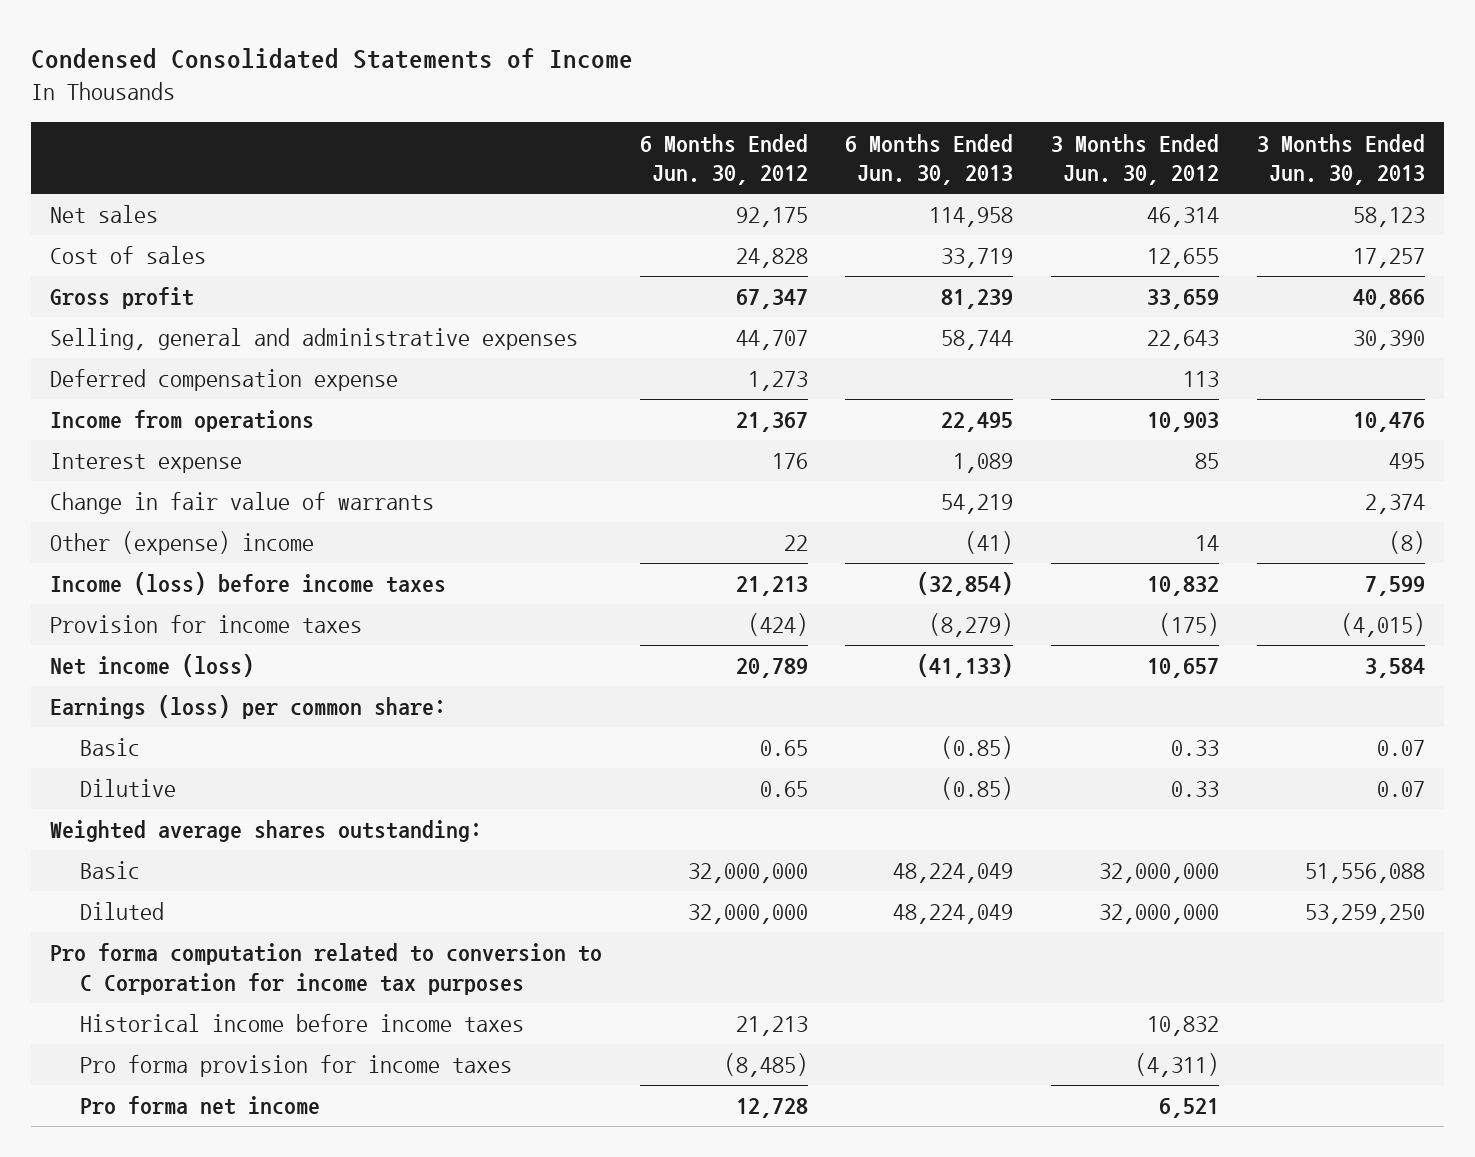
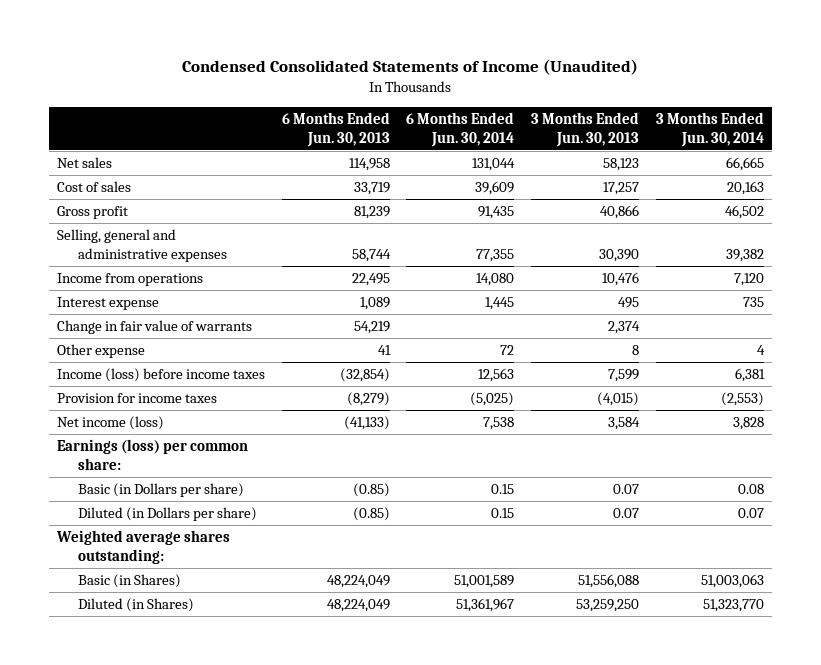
[31,48,634,70] Condensed Consolidated Statements of Income -> [182,58,639,75] Condensed Consolidated Statements of Income (Unaudited)
[639,133,808,186] 6 Months Ended Jun. 30, 2012 -> none
[1051,133,1220,186] 3 Months Ended Jun. 30, 2012 -> none
none -> [406,111,515,147] 6 Months Ended Jun. 30, 2014
none -> [655,111,764,147] 3 Months Ended Jun. 30, 2014
[49,369,398,392] Deferred compensation expense -> none
[49,531,314,556] Other (expense) income -> [56,344,145,359] Other expense
[965,531,1014,555] (41) -> [377,345,391,356] 41
[1388,531,1425,555] (8) -> [632,345,640,356] 8
[80,738,141,757] Basic -> [77,483,244,498] Basic (in Dollars per share)
[80,779,177,798] Dilutive -> [77,507,257,522] Diluted (in Dollars per share)
[49,943,602,995] Pro forma computation related to conversion to C Corporation for income tax purposes -> none
[80,1014,525,1033] Historical income before income taxes -> none
[80,1055,513,1078] Pro forma provision for income taxes -> none
[80,1096,321,1116] Pro forma net income -> none
[80,861,141,880] Basic -> [77,574,181,589] Basic (in Shares)
[80,902,165,921] Diluted -> [77,598,194,613] Diluted (in Shares)

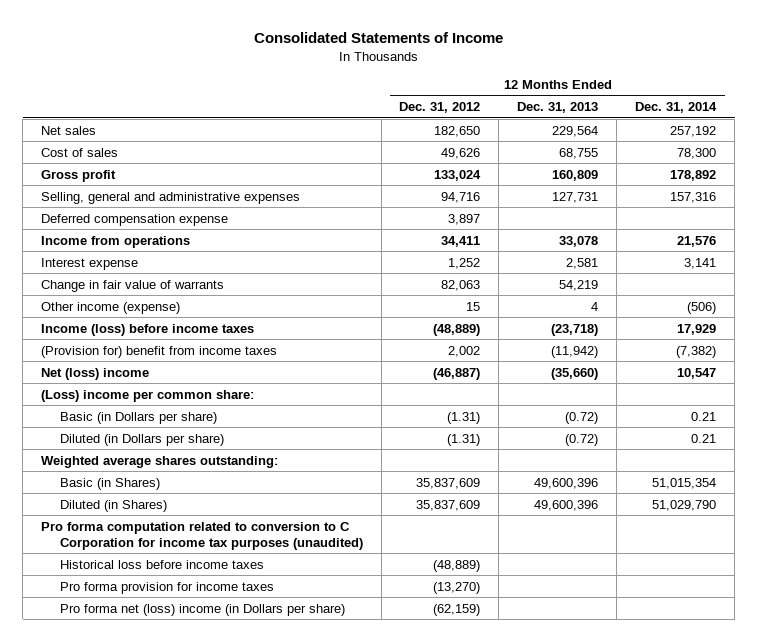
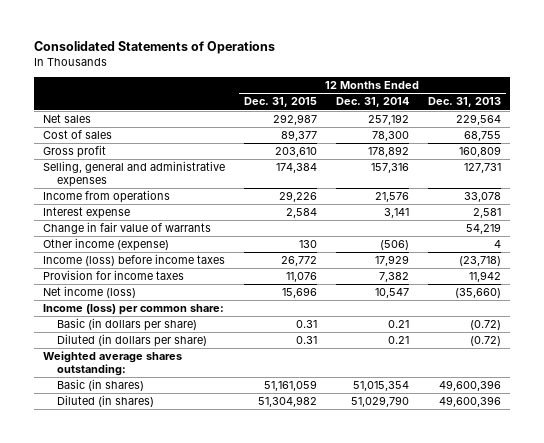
[253,32,503,44] Consolidated Statements of Income -> [33,40,275,54] Consolidated Statements of Operations
[399,102,481,114] Dec. 31, 2012 -> none
none -> [244,97,318,108] Dec. 31, 2015
[41,213,229,226] Deferred compensation expense -> none
[41,345,278,358] (Provision for) benefit from income taxes -> [43,270,185,281] Provision for income taxes
[551,345,599,358] (11,942) -> [468,271,501,283] 11,942
[676,345,717,358] (7,382) -> [378,272,409,283] 7,382
[41,367,150,380] Net (loss) income -> [43,286,137,299] Net income (loss)
[41,389,255,402] (Loss) income per common share: -> [43,304,225,316] Income (loss) per common share:
[59,411,217,424] Basic (in Dollars per share) -> [57,318,198,332] Basic (in dollars per share)
[59,433,224,446] Diluted (in Dollars per share) -> [57,334,208,348] Diluted (in dollars per share)
[41,521,363,550] Pro forma computation related to conversion to C Corporation for income tax purposes (unaudited) -> none
[59,559,264,569] Historical loss before income taxes -> none
[59,581,274,594] Pro forma provision for income taxes -> none
[59,603,345,616] Pro forma net (loss) income (in Dollars per share) -> none
[59,477,160,490] Basic (in Shares) -> [57,379,145,392] Basic (in shares)
[59,499,167,512] Diluted (in Shares) -> [57,395,155,408] Diluted (in shares)

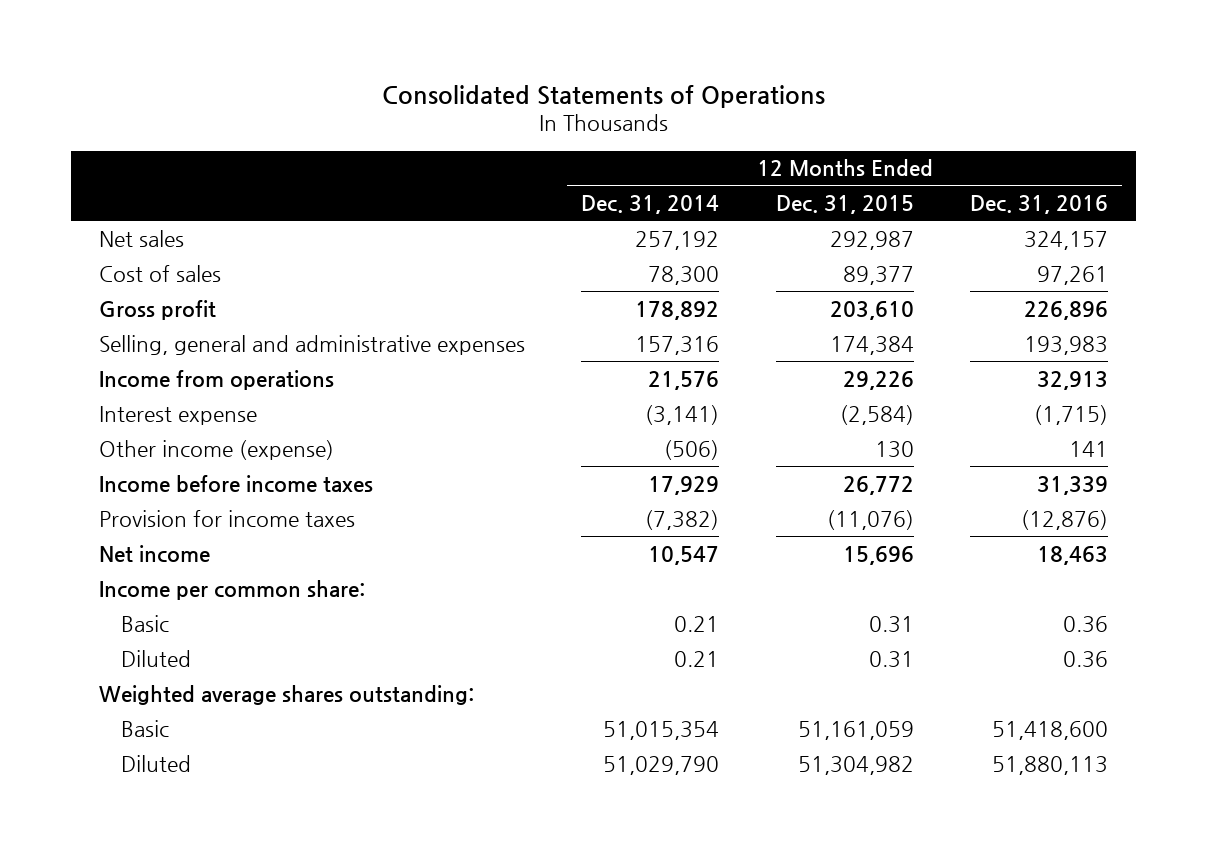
[427,97,501,108] Dec. 31, 2013 -> none
none -> [970,195,1109,215] Dec. 31, 2016
[43,222,212,235] Change in fair value of warrants -> none
[286,208,318,219] 2,584 -> [839,404,914,425] (2,584)
[383,208,409,219] 3,141 -> [645,404,720,425] (3,141)
[43,254,226,267] Income (loss) before income taxes -> [99,474,374,493] Income before income taxes
[286,272,318,283] 11,076 -> [826,509,914,530] (11,076)
[378,272,409,283] 7,382 -> [645,509,720,530] (7,382)
[43,286,137,299] Net income (loss) -> [99,544,211,563] Net income
[43,304,225,316] Income (loss) per common share: -> [99,579,366,600] Income per common share:
[57,318,198,332] Basic (in dollars per share) -> [120,614,169,632] Basic
[57,334,208,348] Diluted (in dollars per share) -> [120,649,191,667] Diluted
[57,379,145,392] Basic (in shares) -> [120,719,169,737] Basic
[57,395,155,408] Diluted (in shares) -> [120,754,191,772] Diluted

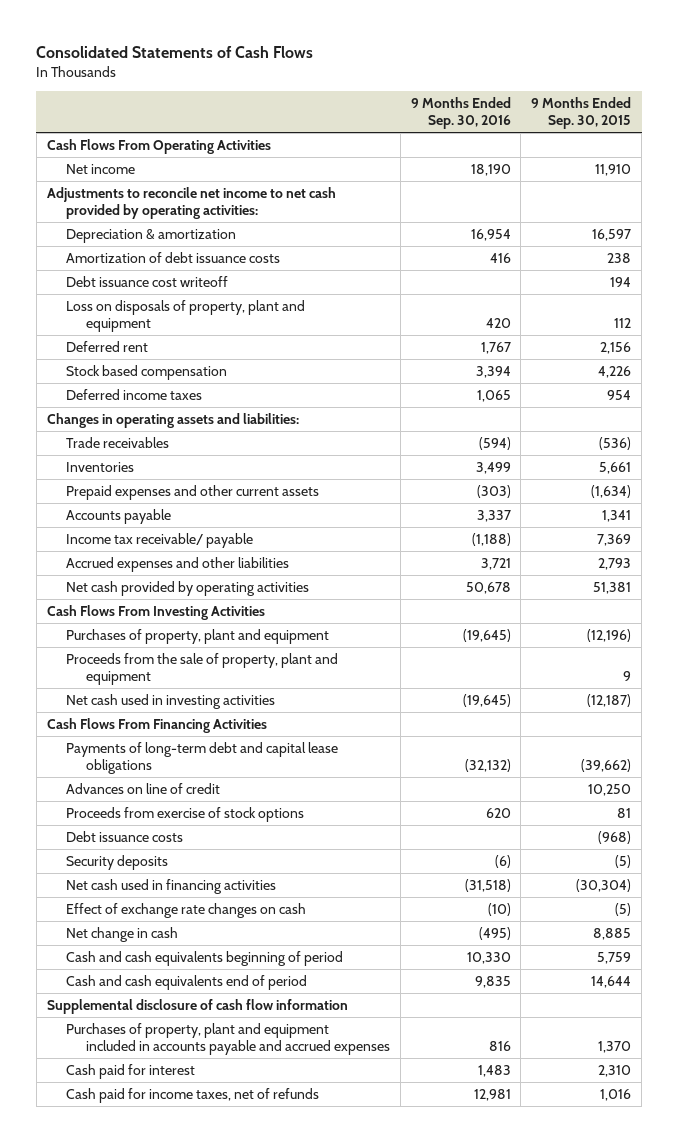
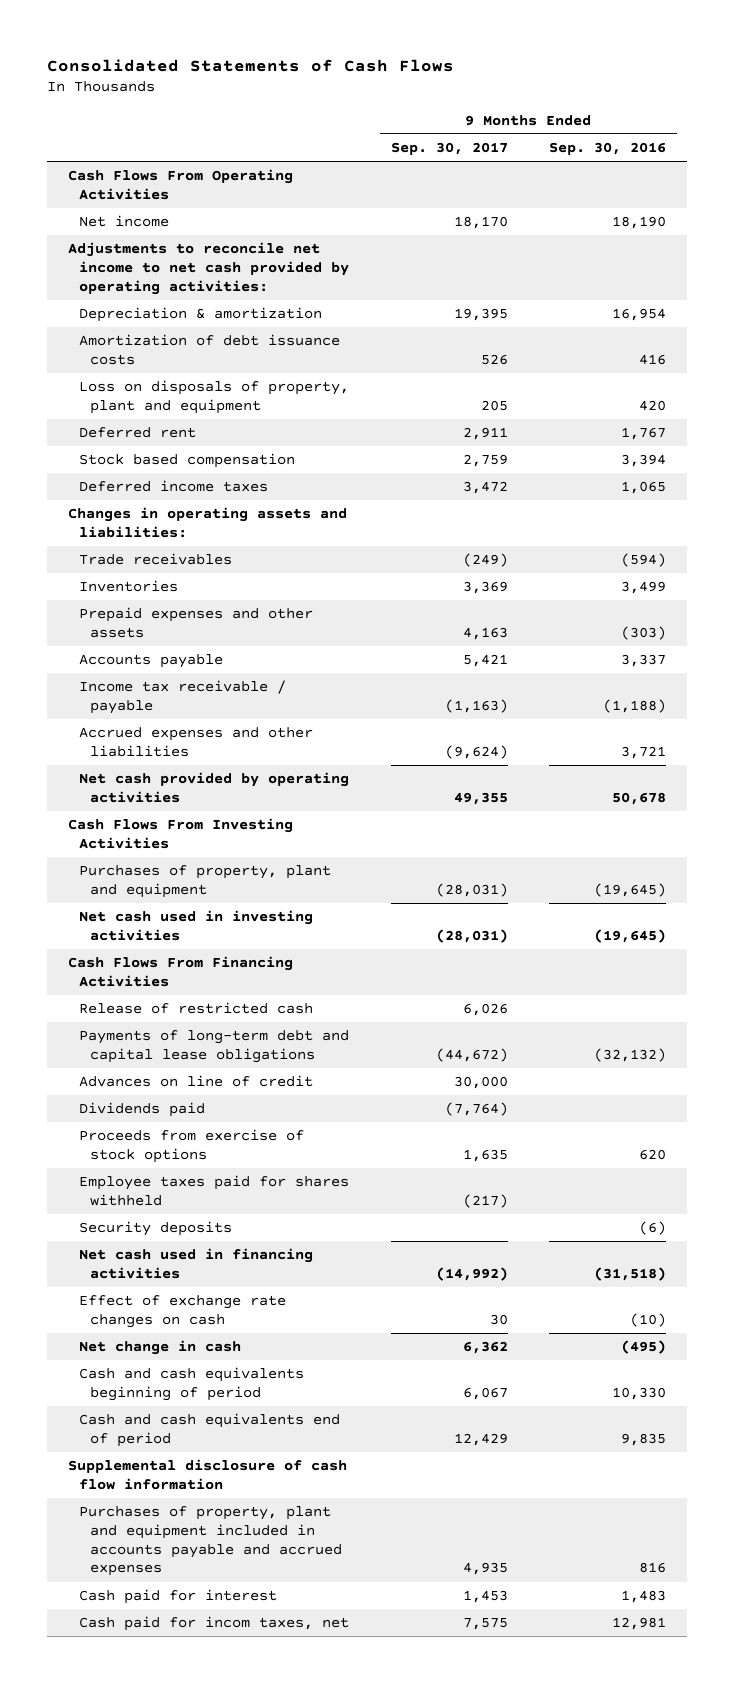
[531,96,632,130] 9 Months Ended Sep. 30, 2015 -> none
none -> [390,142,508,156] Sep. 30, 2017
[66,275,229,287] Debt issuance cost writeoff -> none
[66,484,320,500] Prepaid expenses and other current assets -> [78,607,313,638] Prepaid expenses and other assets
[66,532,254,548] Income tax receivable/ payable -> [78,680,286,714] Income tax receivable / payable
[66,652,339,686] Proceeds from the sale of property, plant and equipment -> none
none -> [78,1002,313,1015] Release of restricted cash
none -> [78,1102,205,1118] Dividends paid
[66,830,184,842] Debt issuance costs -> none
none -> [78,1175,349,1206] Employee taxes paid for shares withheld
[66,1087,320,1103] Cash paid for income taxes, net of refunds -> [78,1616,349,1632] Cash paid for incom taxes, net

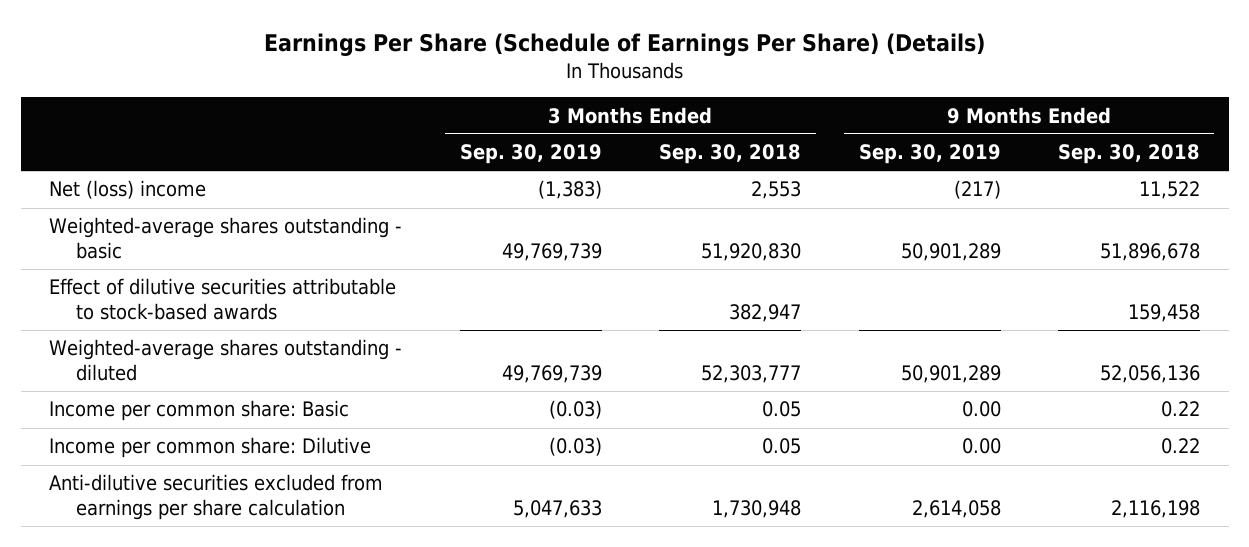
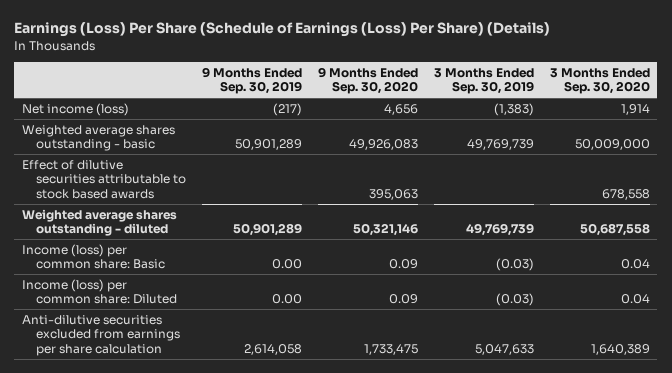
[263,33,985,57] Earnings Per Share (Schedule of Earnings Per Share) (Details) -> [14,22,551,38] Earnings (Loss) Per Share (Schedule of Earnings (Loss) Per Share) (Details)
[659,144,802,165] Sep. 30, 2018 -> none
[1057,144,1200,165] Sep. 30, 2018 -> none
none -> [317,66,418,95] 9 Months Ended Sep. 30, 2020
none -> [549,67,650,95] 3 Months Ended Sep. 30, 2020
[49,180,207,200] Net (loss) income -> [22,102,130,116] Net income (loss)
[49,217,403,260] Weighted-average shares outstanding - basic -> [22,124,176,152] Weighted average shares outstanding - basic
[49,278,397,321] Effect of dilutive securities attributable to stock-based awards -> [22,159,187,199] Effect of dilutive securities attributable to stock based awards
[49,339,403,382] Weighted-average shares outstanding - diluted -> [22,208,178,237] Weighted average shares outstanding - diluted
[49,400,350,422] Income per common share: Basic -> [22,243,166,270] Income (loss) per common share: Basic
[49,437,372,459] Income per common share: Dilutive -> [22,278,178,305] Income (loss) per common share: Diluted

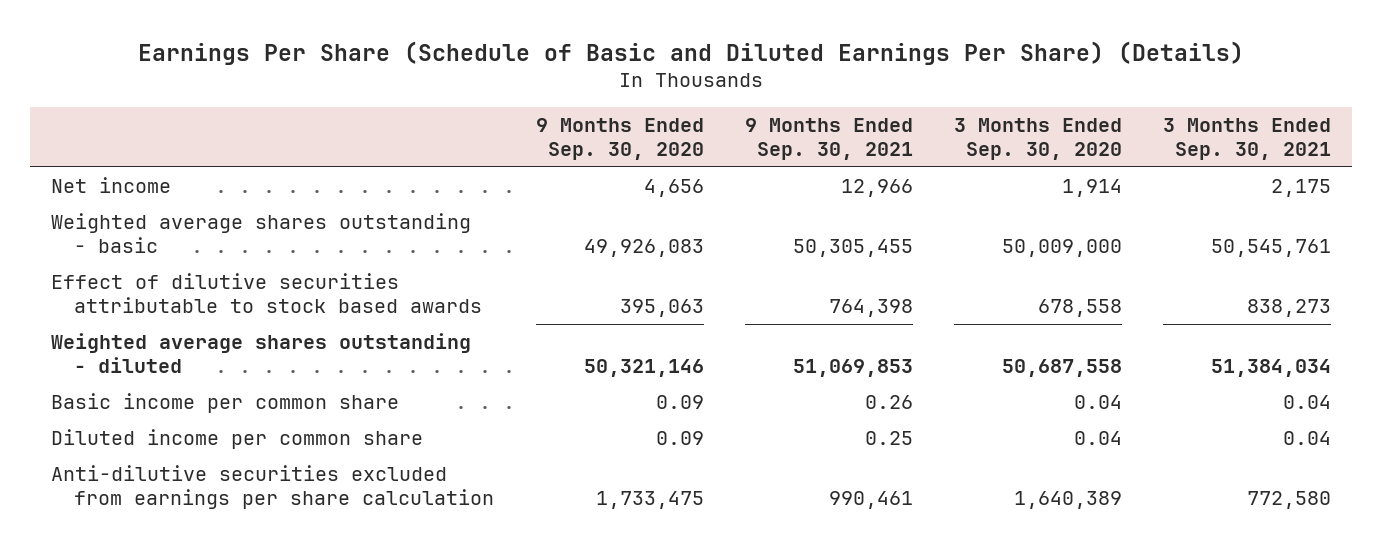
[14,22,551,38] Earnings (Loss) Per Share (Schedule of Earnings (Loss) Per Share) (Details) -> [137,40,1244,65] Earnings Per Share (Schedule of Basic and Diluted Earnings Per Share) (Details)
[202,66,303,95] 9 Months Ended Sep. 30, 2019 -> none
[433,67,534,95] 3 Months Ended Sep. 30, 2019 -> none
none -> [744,118,913,161] 9 Months Ended Sep. 30, 2021
none -> [1163,118,1332,161] 3 Months Ended Sep. 30, 2021
[22,102,130,116] Net income (loss) -> [50,177,171,194] Net income
[22,243,166,270] Income (loss) per common share: Basic -> [50,393,399,414] Basic income per common share
[22,278,178,305] Income (loss) per common share: Diluted -> [50,429,423,450] Diluted income per common share

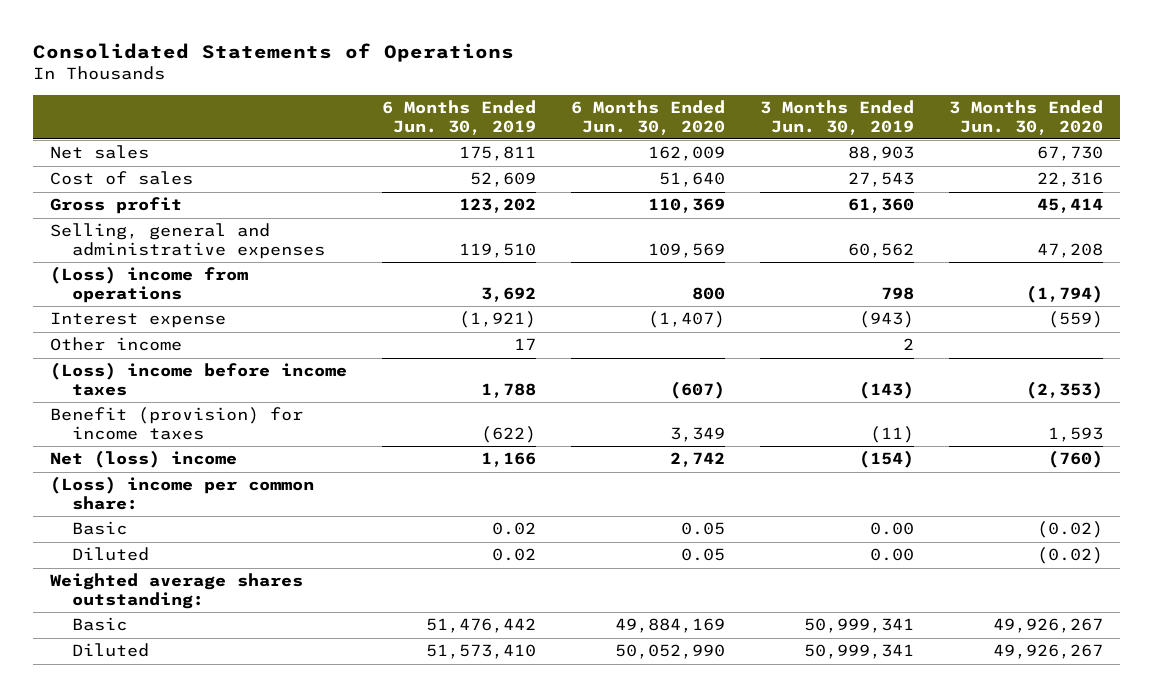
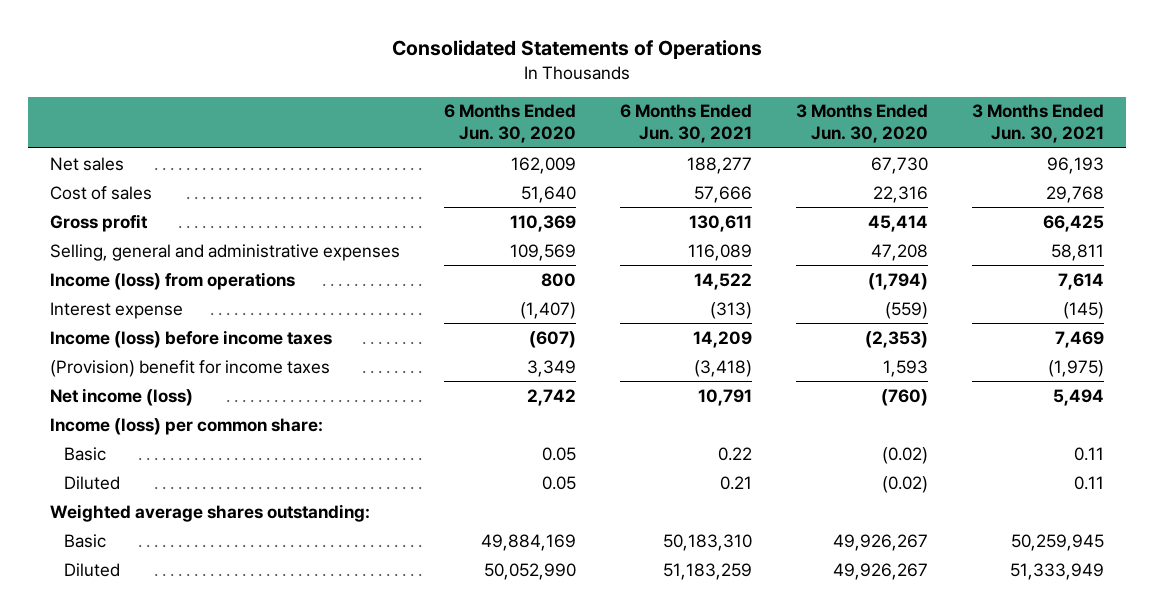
[382,100,537,135] 6 Months Ended Jun. 30, 2019 -> none
[760,100,915,135] 3 Months Ended Jun. 30, 2019 -> none
none -> [619,104,752,144] 6 Months Ended Jun. 30, 2021
none -> [971,104,1104,144] 3 Months Ended Jun. 30, 2021
[50,266,249,303] (Loss) income from operations -> [50,271,296,290] Income (loss) from operations
[50,337,183,352] Other income -> none
[50,362,348,396] (Loss) income before income taxes -> [50,329,333,348] Income (loss) before income taxes
[50,407,304,440] Benefit (provision) for income taxes -> [50,359,331,377] (Provision) benefit for income taxes
[50,450,238,469] Net (loss) income -> [50,387,194,406] Net income (loss)
[50,476,315,510] (Loss) income per common share: -> [50,417,324,435] Income (loss) per common share:

